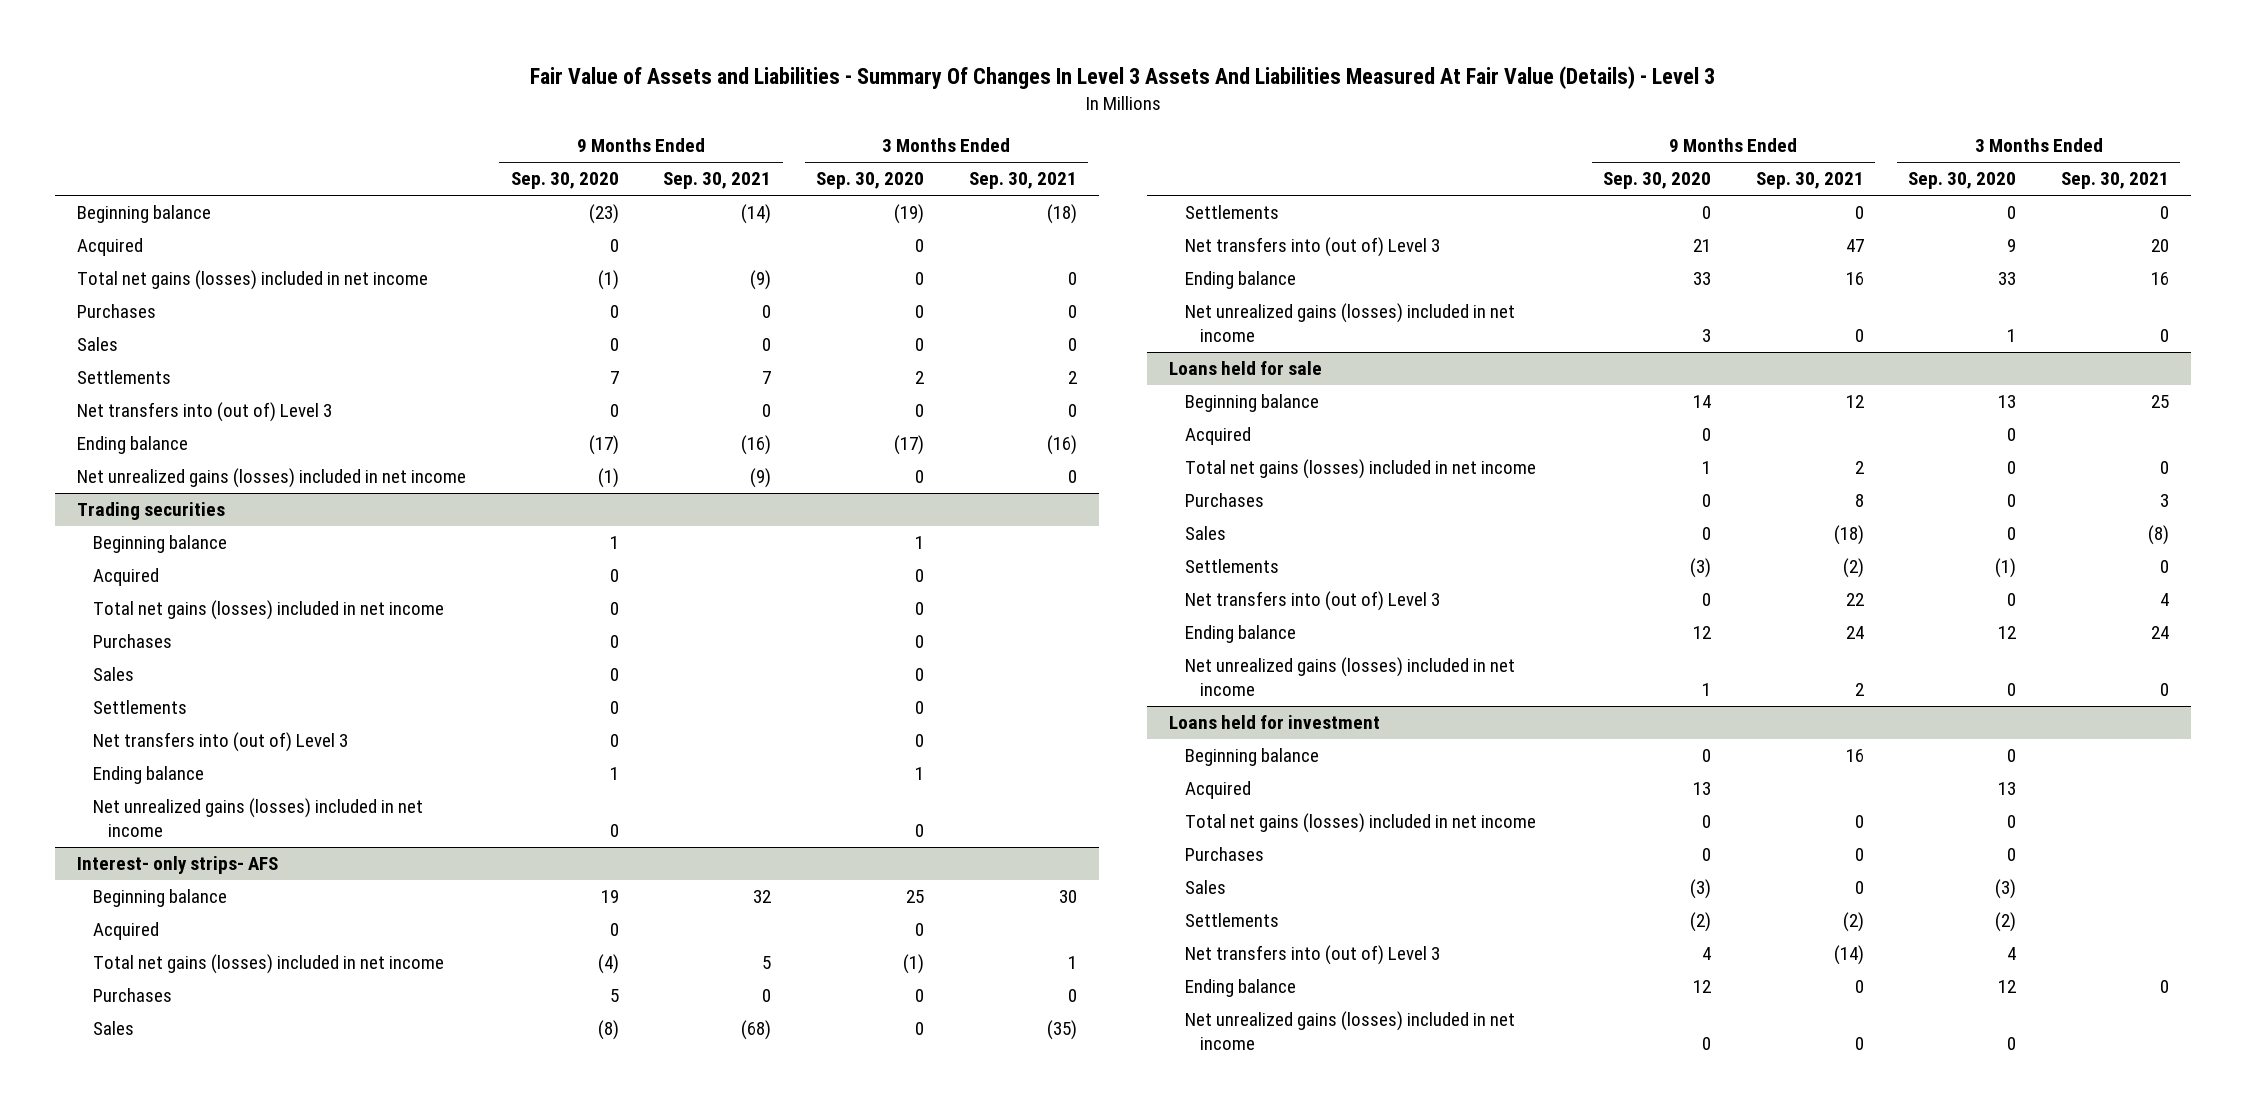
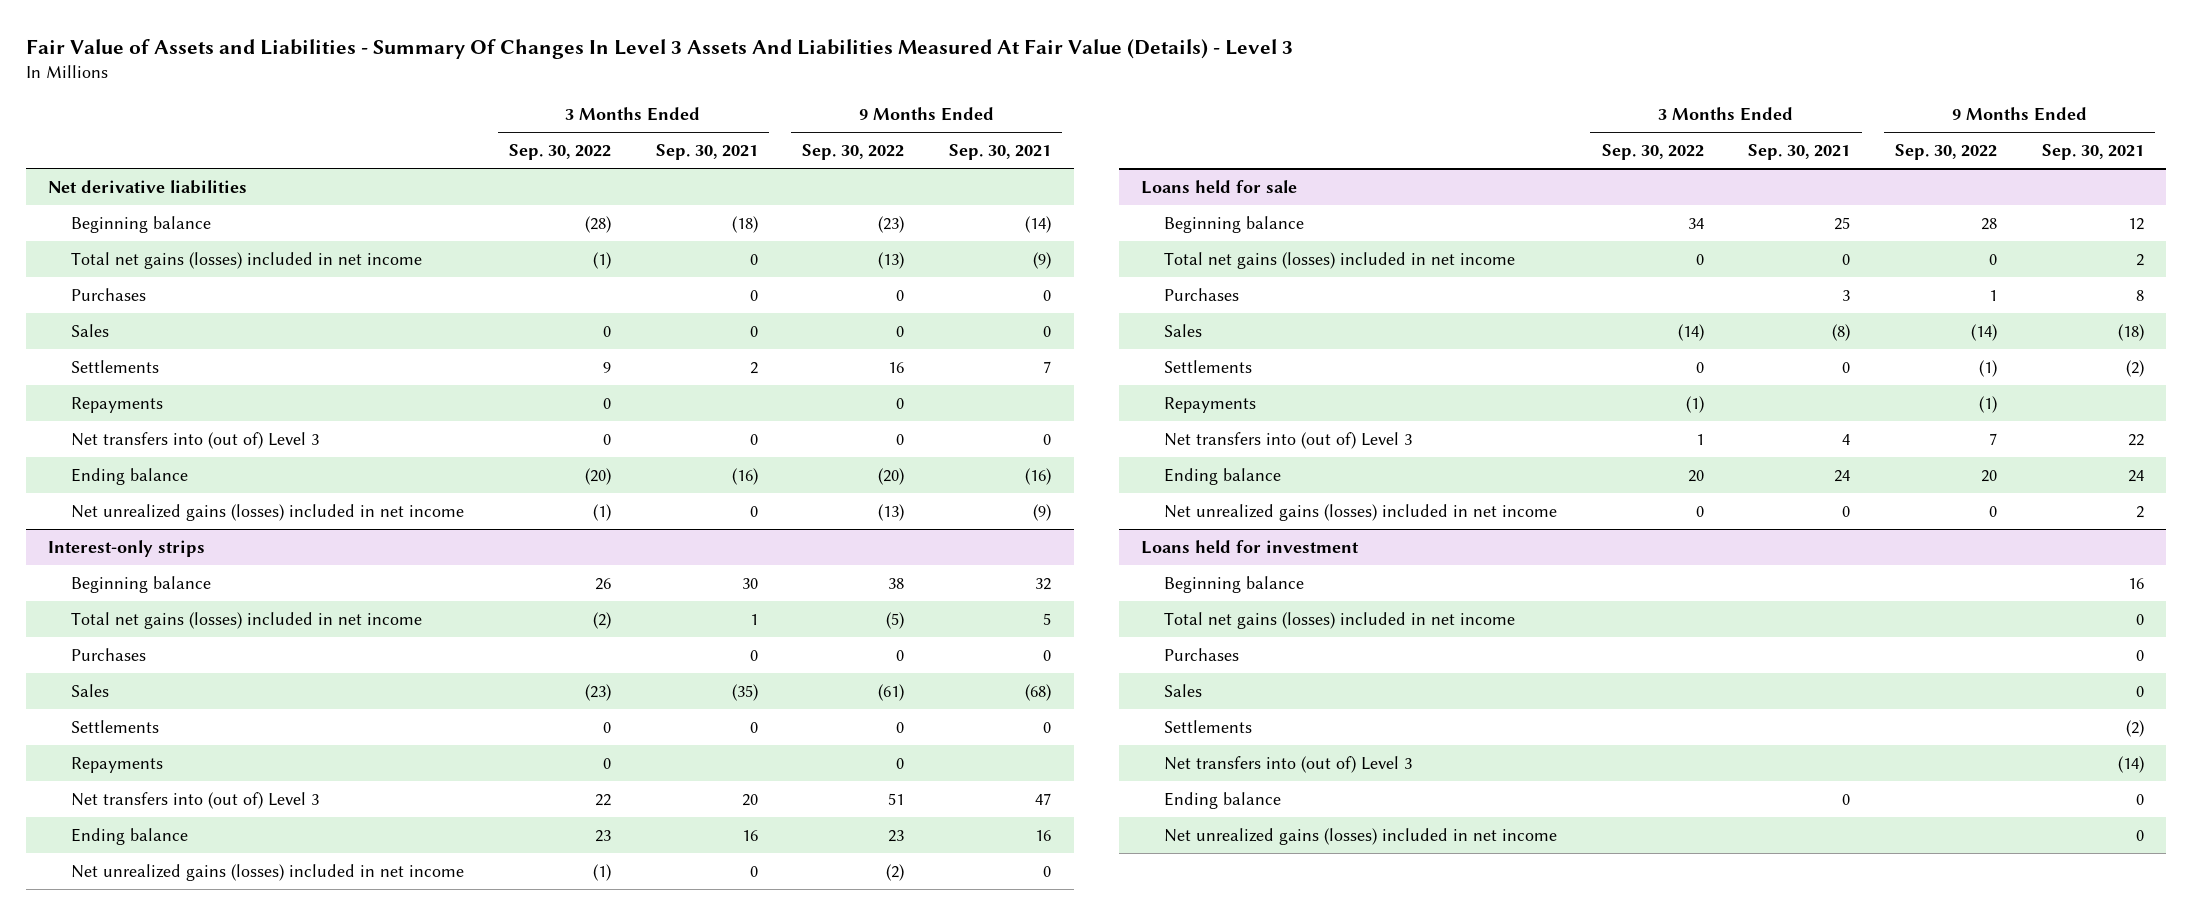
[510,172,619,190] Sep. 30, 2020 -> none
[816,172,925,190] Sep. 30, 2020 -> none
none -> [508,144,611,161] Sep. 30, 2022
none -> [802,144,905,161] Sep. 30, 2022
none -> [48,179,248,194] Net derivative liabilities
[76,238,143,257] Acquired -> none
none -> [71,396,164,413] Repayments
[76,502,225,521] Trading securities -> none
[92,535,227,554] Beginning balance -> none
[92,568,159,587] Acquired -> none
[92,600,444,621] Total net gains (losses) included in net income -> none
[92,634,172,649] Purchases -> none
[92,667,134,682] Sales -> none
[92,700,187,715] Settlements -> none
[92,732,348,753] Net transfers into (out of) Level 3 -> none
[92,766,204,785] Ending balance -> none
[92,798,423,838] Net unrealized gains (losses) included in net income -> none
[76,856,278,875] Interest- only strips- AFS -> [48,539,206,557] Interest-only strips
[92,922,159,941] Acquired -> none
none -> [71,756,164,773] Repayments
[1184,427,1251,446] Acquired -> none
none -> [1163,396,1256,413] Repayments
[1184,781,1251,800] Acquired -> none

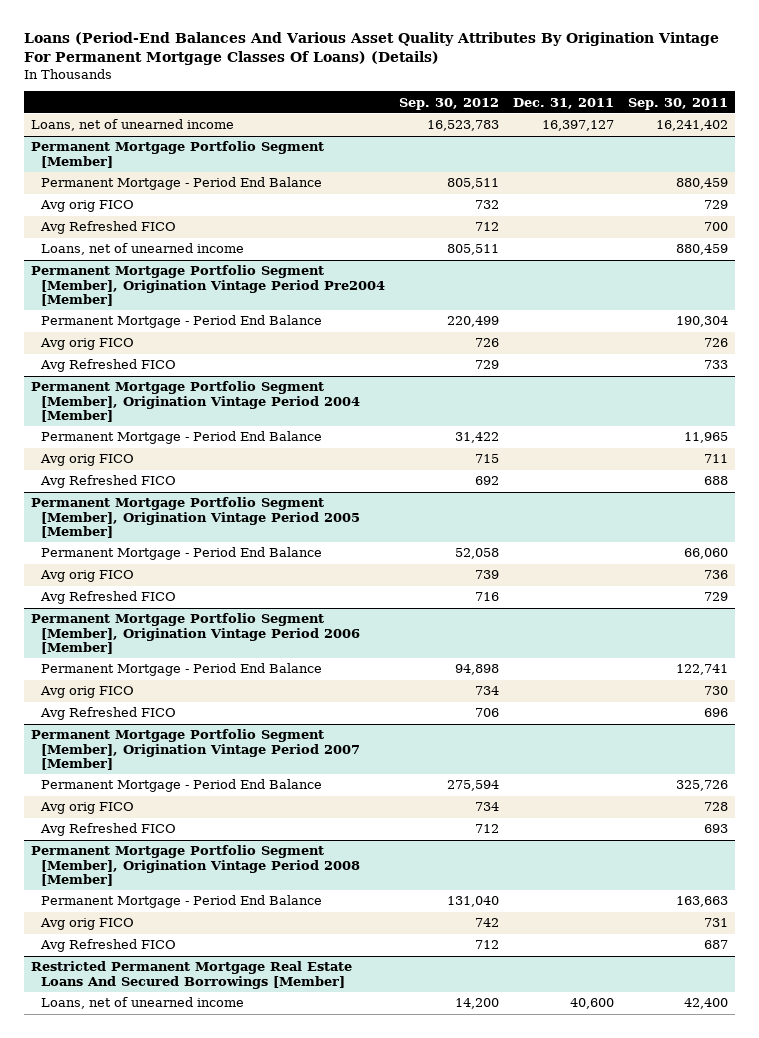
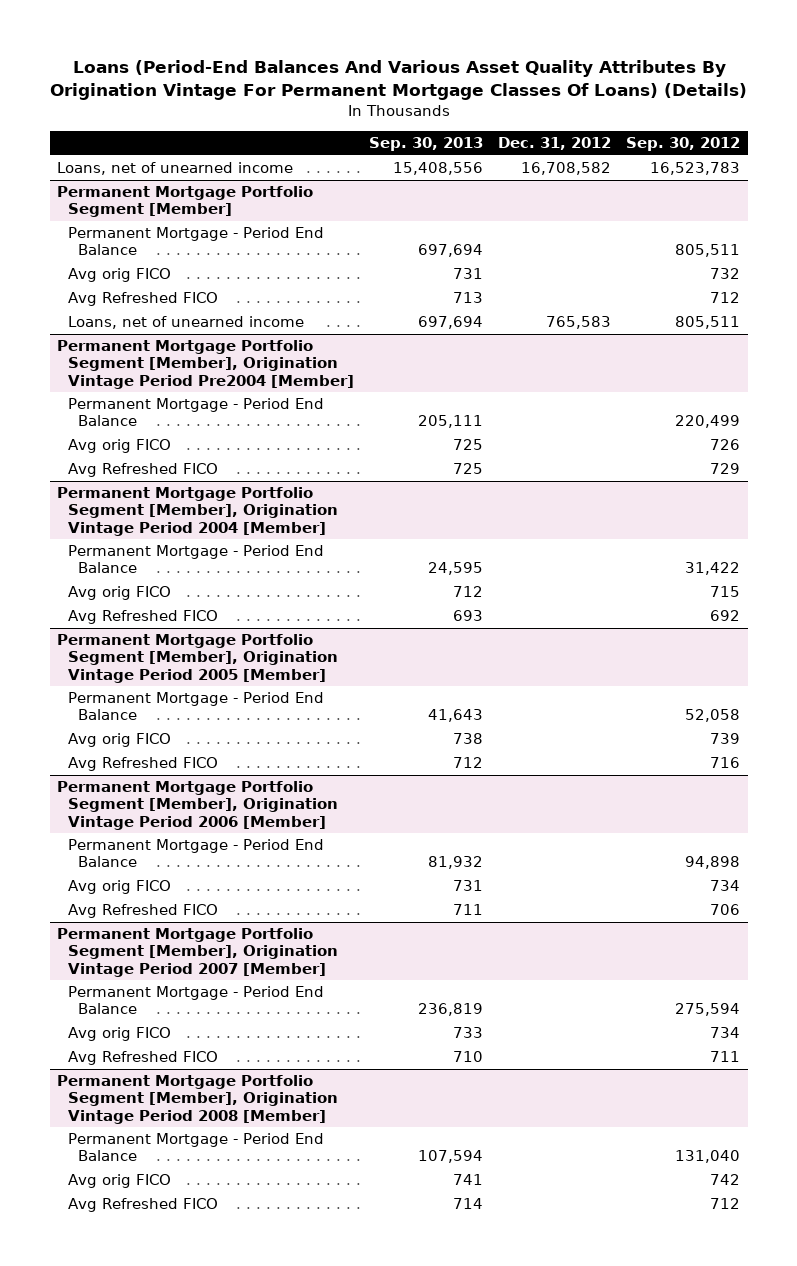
[513,97,615,109] Dec. 31, 2011 -> none
[628,97,729,110] Sep. 30, 2011 -> none
none -> [368,137,483,152] Sep. 30, 2013
none -> [497,137,611,151] Dec. 31, 2012
[474,824,499,834] 712 -> [710,1051,741,1063] 711
[31,961,353,989] Restricted Permanent Mortgage Real Estate Loans And Secured Borrowings [Member] -> none
[40,997,244,1010] Loans, net of unearned income -> none

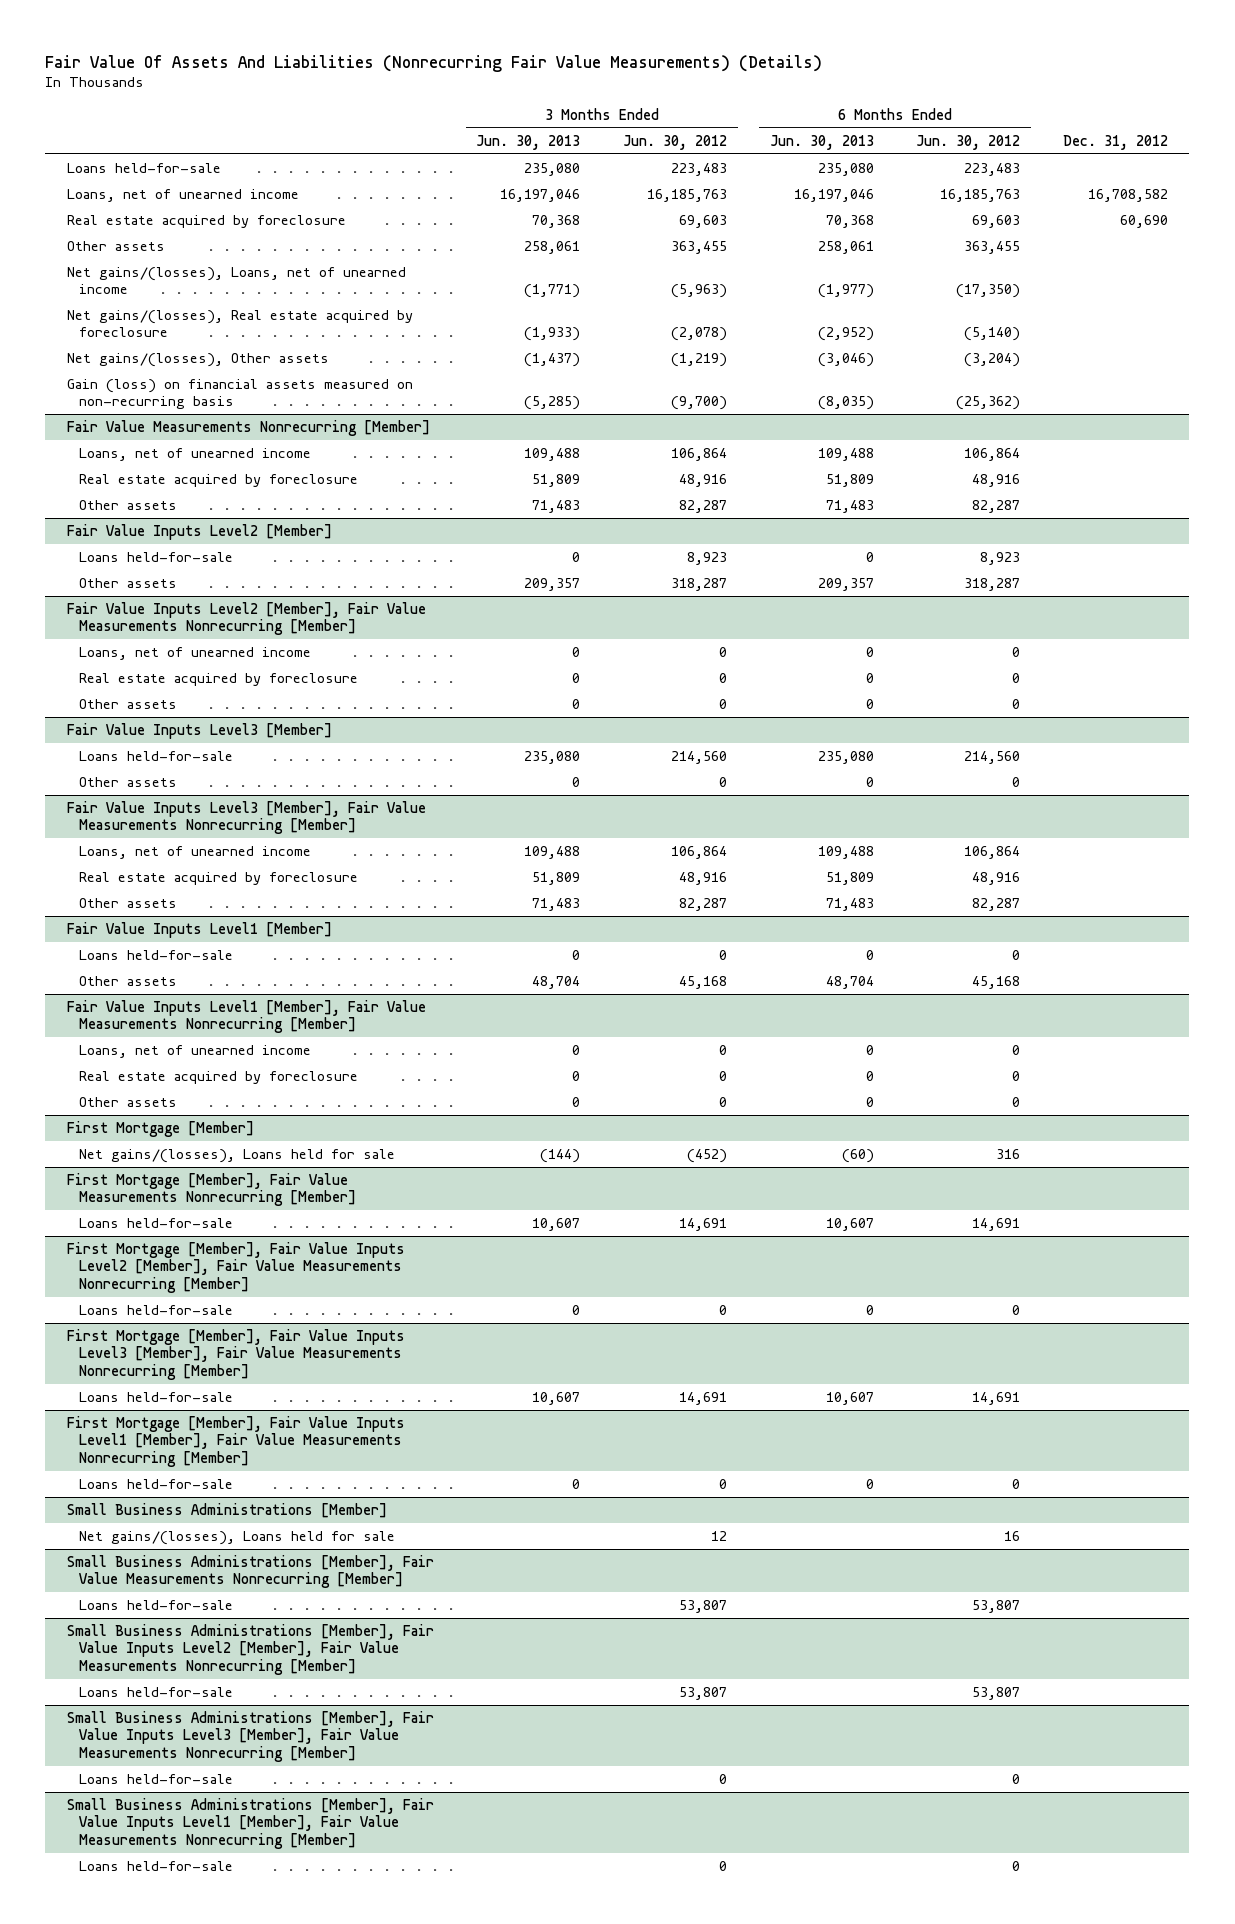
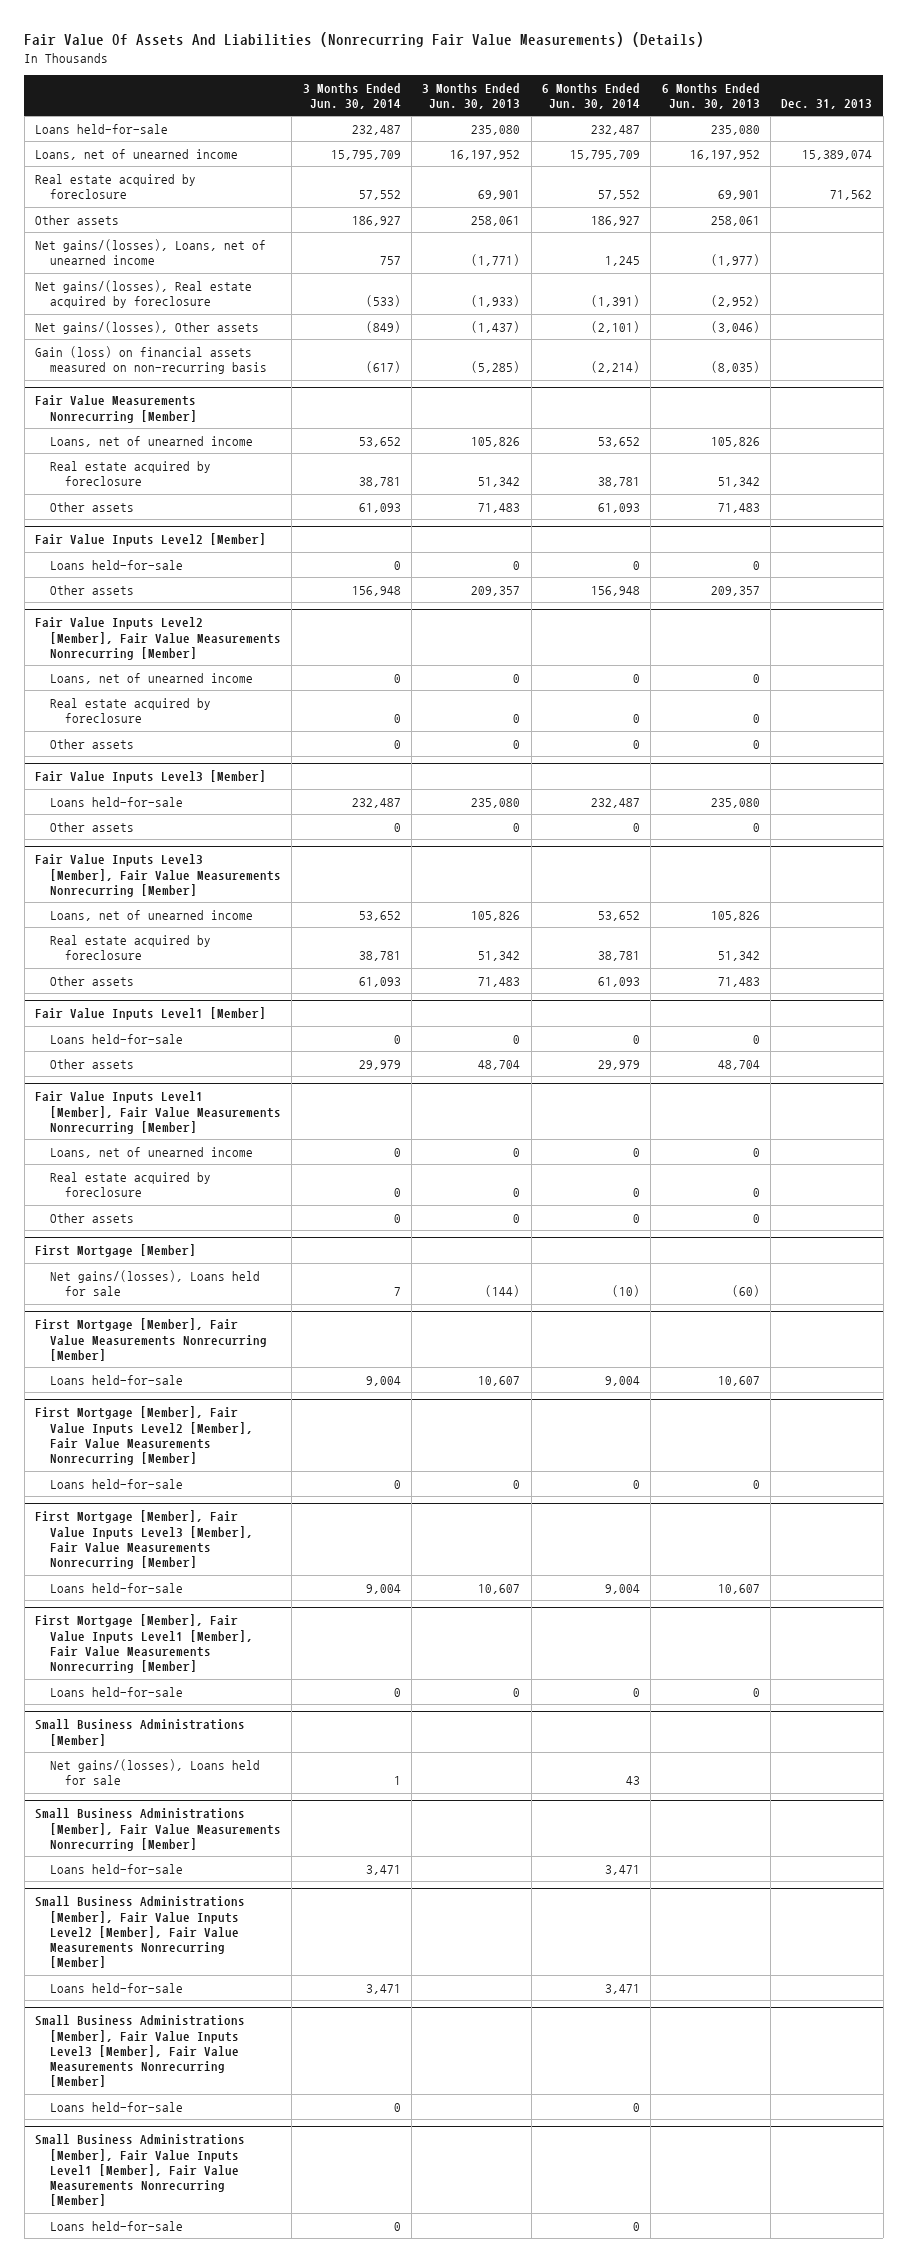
[622,134,727,150] Jun. 30, 2012 -> none
[916,134,1021,150] Jun. 30, 2012 -> none
[1062,134,1168,150] Dec. 31, 2012 -> none
none -> [302,82,401,109] 3 Months Ended Jun. 30, 2014
none -> [542,82,641,109] 6 Months Ended Jun. 30, 2014
none -> [781,98,873,109] Dec. 31, 2013
[500,188,581,202] 16,197,046 -> [450,149,521,160] 16,197,952
[793,188,874,202] 16,197,046 -> [689,149,760,160] 16,197,952
[532,214,581,228] 70,368 -> [478,189,521,200] 69,901
[825,214,874,228] 70,368 -> [717,189,760,200] 69,901
[524,447,581,461] 109,488 -> [471,436,521,447] 105,826
[817,447,874,461] 109,488 -> [710,436,760,447] 105,826
[532,473,581,487] 51,809 -> [478,476,521,487] 51,342
[825,473,874,487] 51,809 -> [717,476,760,487] 51,342
[524,845,581,859] 109,488 -> [471,910,521,921] 105,826
[817,845,874,859] 109,488 -> [710,910,760,921] 105,826
[532,871,581,885] 51,809 -> [478,950,521,961] 51,342
[825,871,874,885] 51,809 -> [717,950,760,961] 51,342

